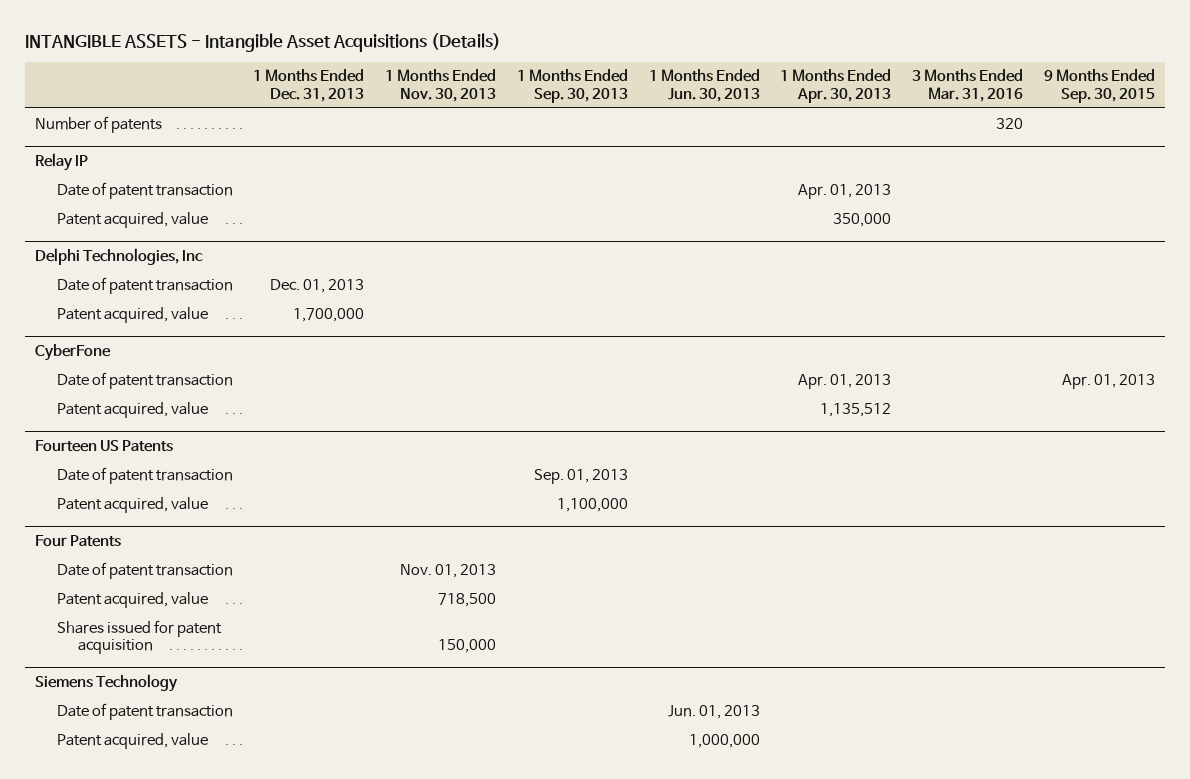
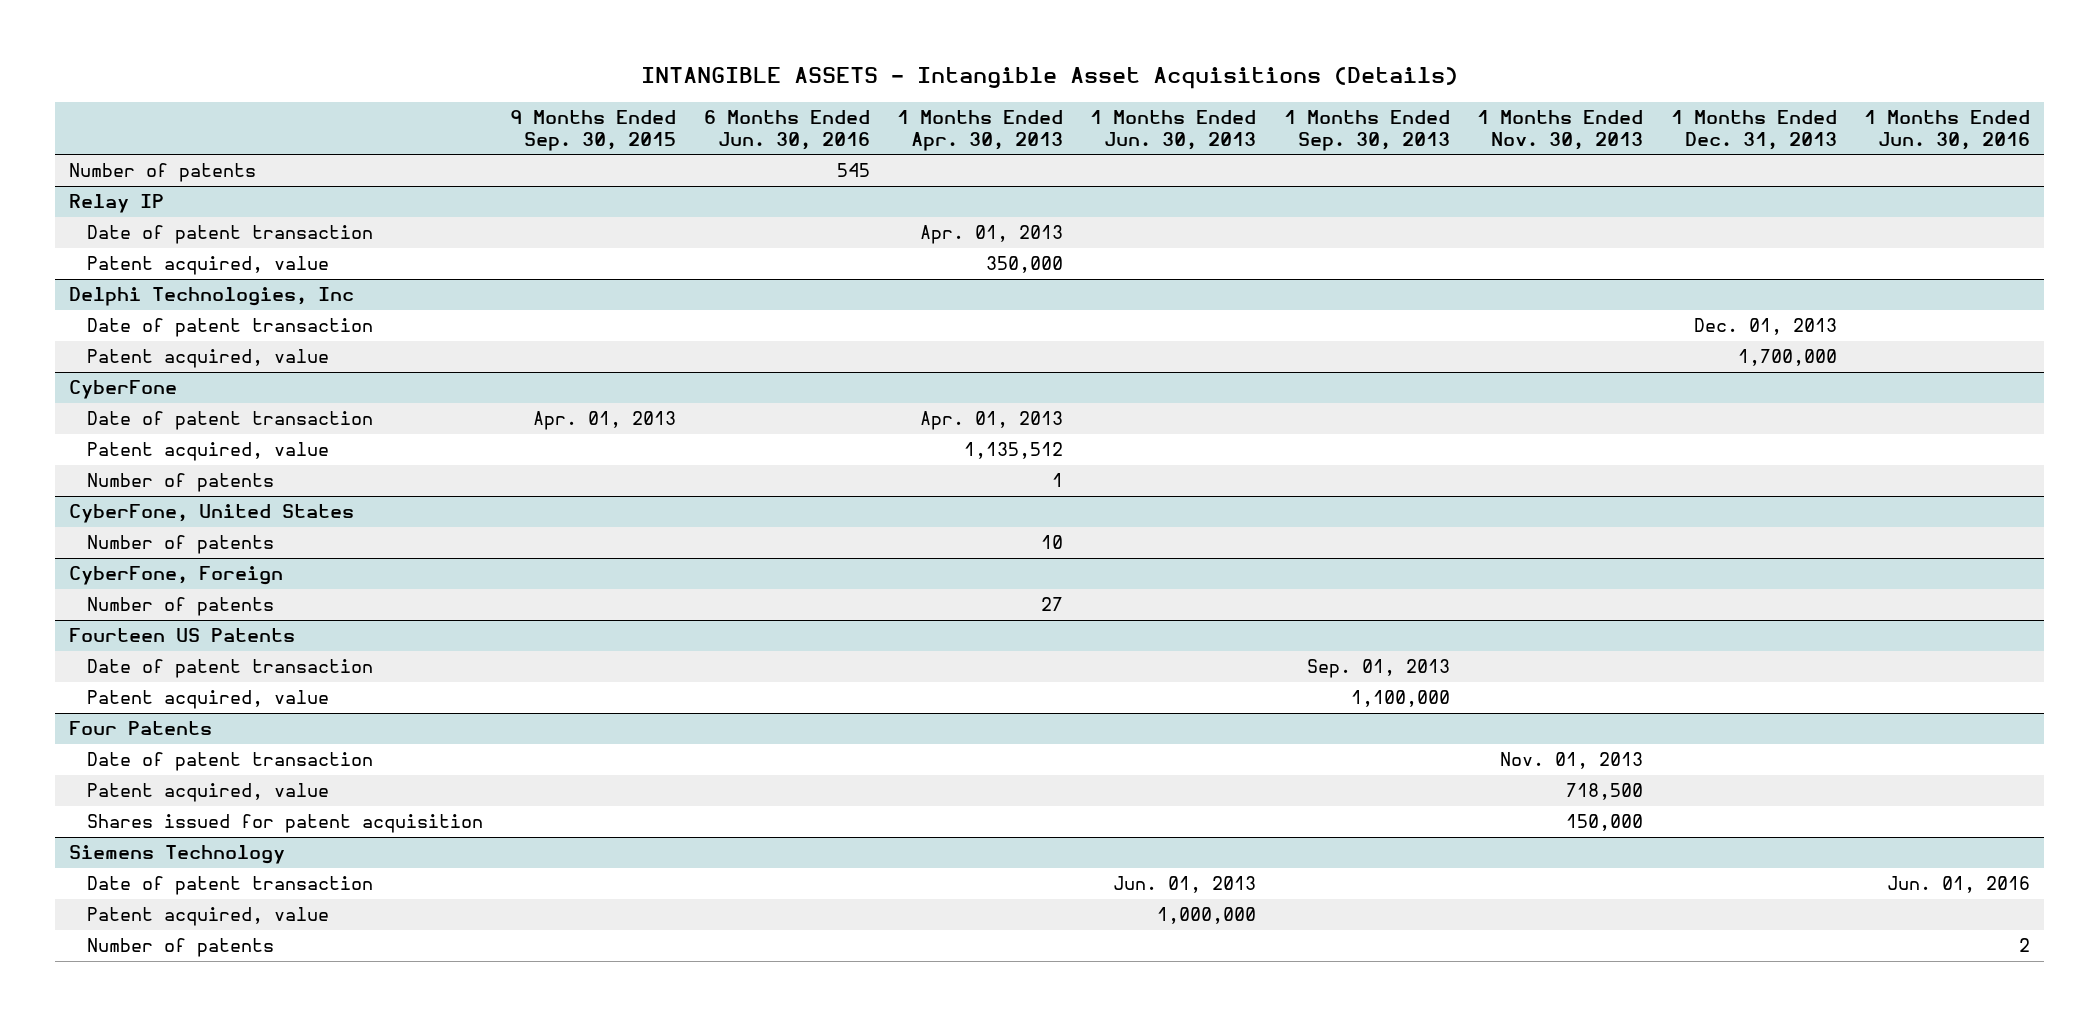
[912,69,1024,102] 3 Months Ended Mar. 31, 2016 -> none
none -> [703,109,870,150] 6 Months Ended Jun. 30, 2016
none -> [1864,109,2031,150] 1 Months Ended Jun. 30, 2016
none -> [86,473,274,493] Number of patents
none -> [68,504,354,524] CyberFone, United States
none -> [86,535,274,555] Number of patents
none -> [68,566,283,586] CyberFone, Foreign
none -> [86,597,274,617] Number of patents
none -> [86,938,274,958] Number of patents

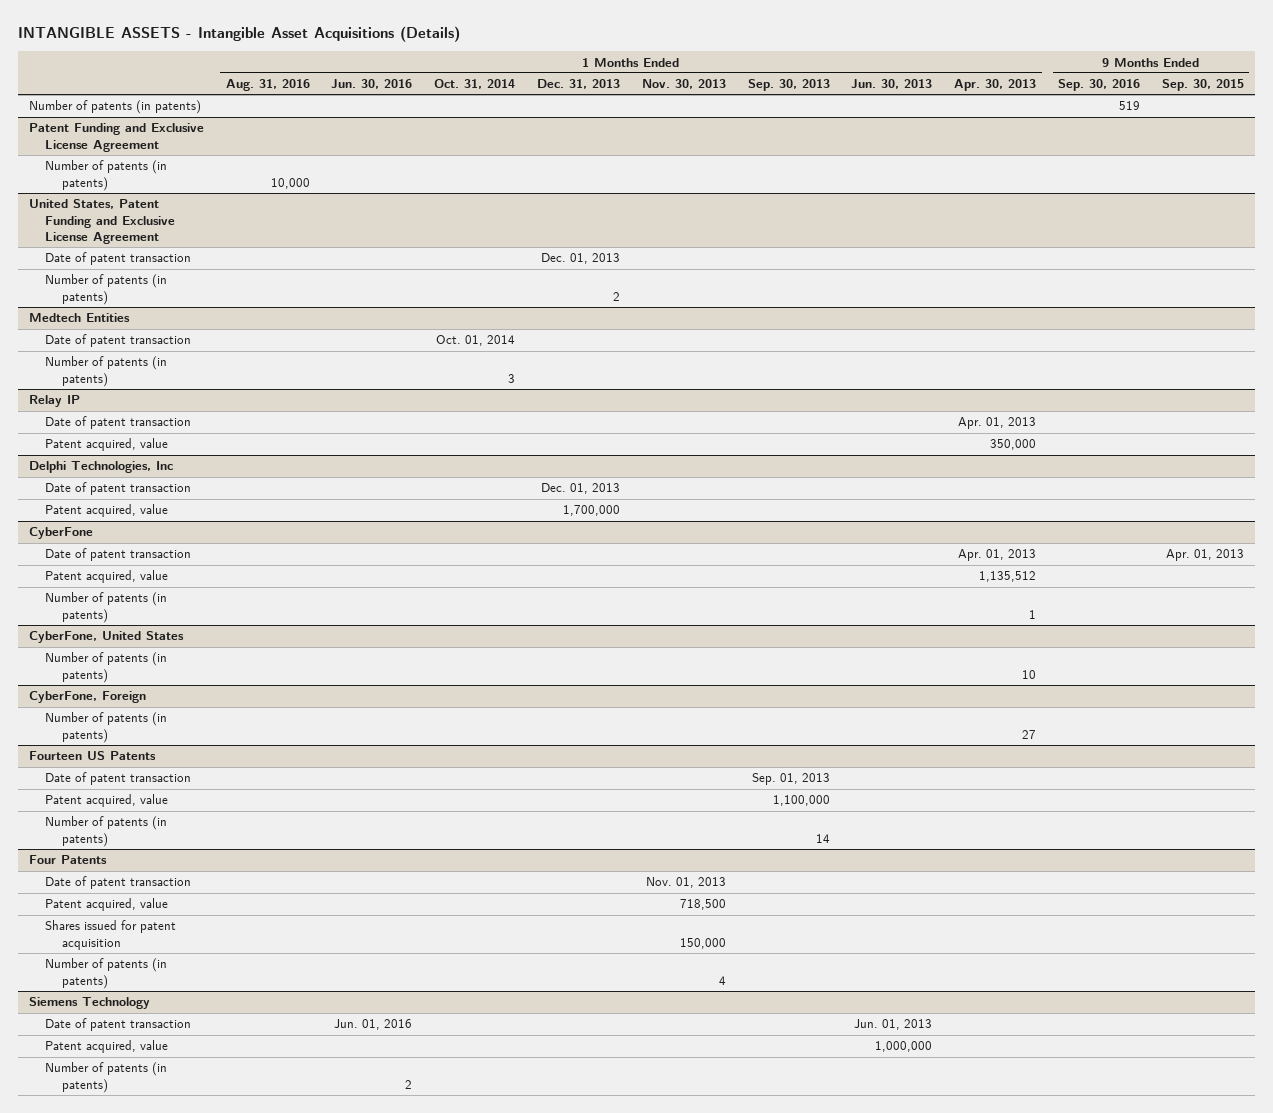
[703,109,870,150] 6 Months Ended Jun. 30, 2016 -> none
none -> [225,79,310,92] Aug. 31, 2016
none -> [434,79,516,90] Oct. 31, 2014
none -> [1058,79,1141,92] Sep. 30, 2016
[68,163,256,183] Number of patents -> [28,100,201,115] Number of patents (in patents)
none -> [28,123,204,152] Patent Funding and Exclusive License Agreement
none -> [45,160,168,191] Number of patents (in patents)
none -> [28,199,176,244] United States, Patent Funding and Exclusive License Agreement
none -> [45,252,192,266] Date of patent transaction
none -> [45,274,168,305] Number of patents (in patents)
none -> [28,313,130,323] Medtech Entities
none -> [45,334,192,348] Date of patent transaction
none -> [45,356,168,387] Number of patents (in patents)
[86,473,274,493] Number of patents -> [45,592,168,623] Number of patents (in patents)
[86,535,274,555] Number of patents -> [45,652,168,683] Number of patents (in patents)
[86,597,274,617] Number of patents -> [45,712,168,743] Number of patents (in patents)
none -> [45,816,168,847] Number of patents (in patents)
none -> [45,958,168,989] Number of patents (in patents)
[86,938,274,958] Number of patents -> [45,1062,168,1093] Number of patents (in patents)

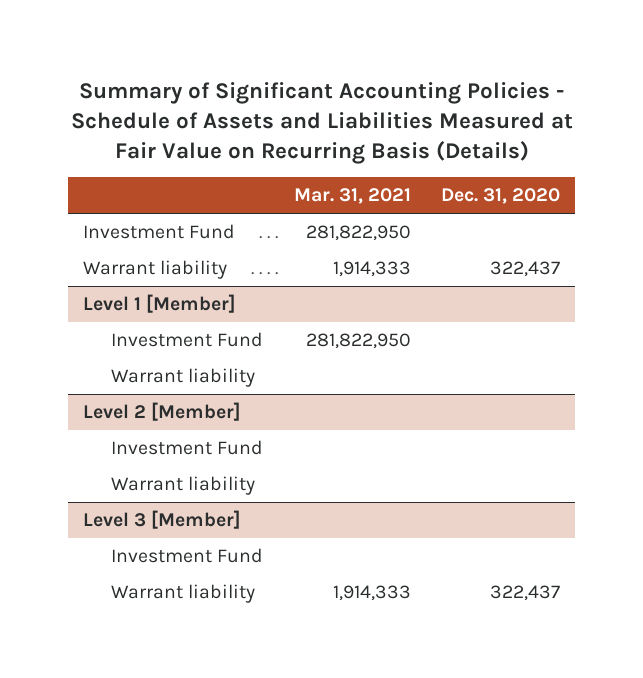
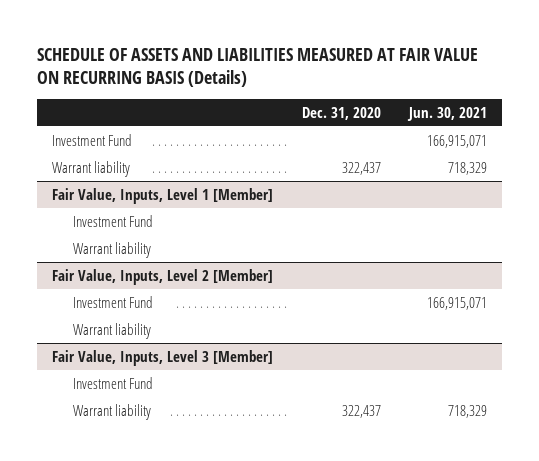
[70,81,573,164] Summary of Significant Accounting Policies - Schedule of Assets and Liabilities Measured at Fair Value on Recurring Basis (Details) -> [37,47,479,88] SCHEDULE OF ASSETS AND LIABILITIES MEASURED AT FAIR VALUE ON RECURRING BASIS (Details)
[293,188,411,205] Mar. 31, 2021 -> none
none -> [407,106,488,121] Jun. 30, 2021
[82,294,236,314] Level 1 [Member] -> [51,187,273,204] Fair Value, Inputs, Level 1 [Member]
[82,402,241,422] Level 2 [Member] -> [51,268,273,285] Fair Value, Inputs, Level 2 [Member]
[82,510,241,530] Level 3 [Member] -> [51,349,273,366] Fair Value, Inputs, Level 3 [Member]

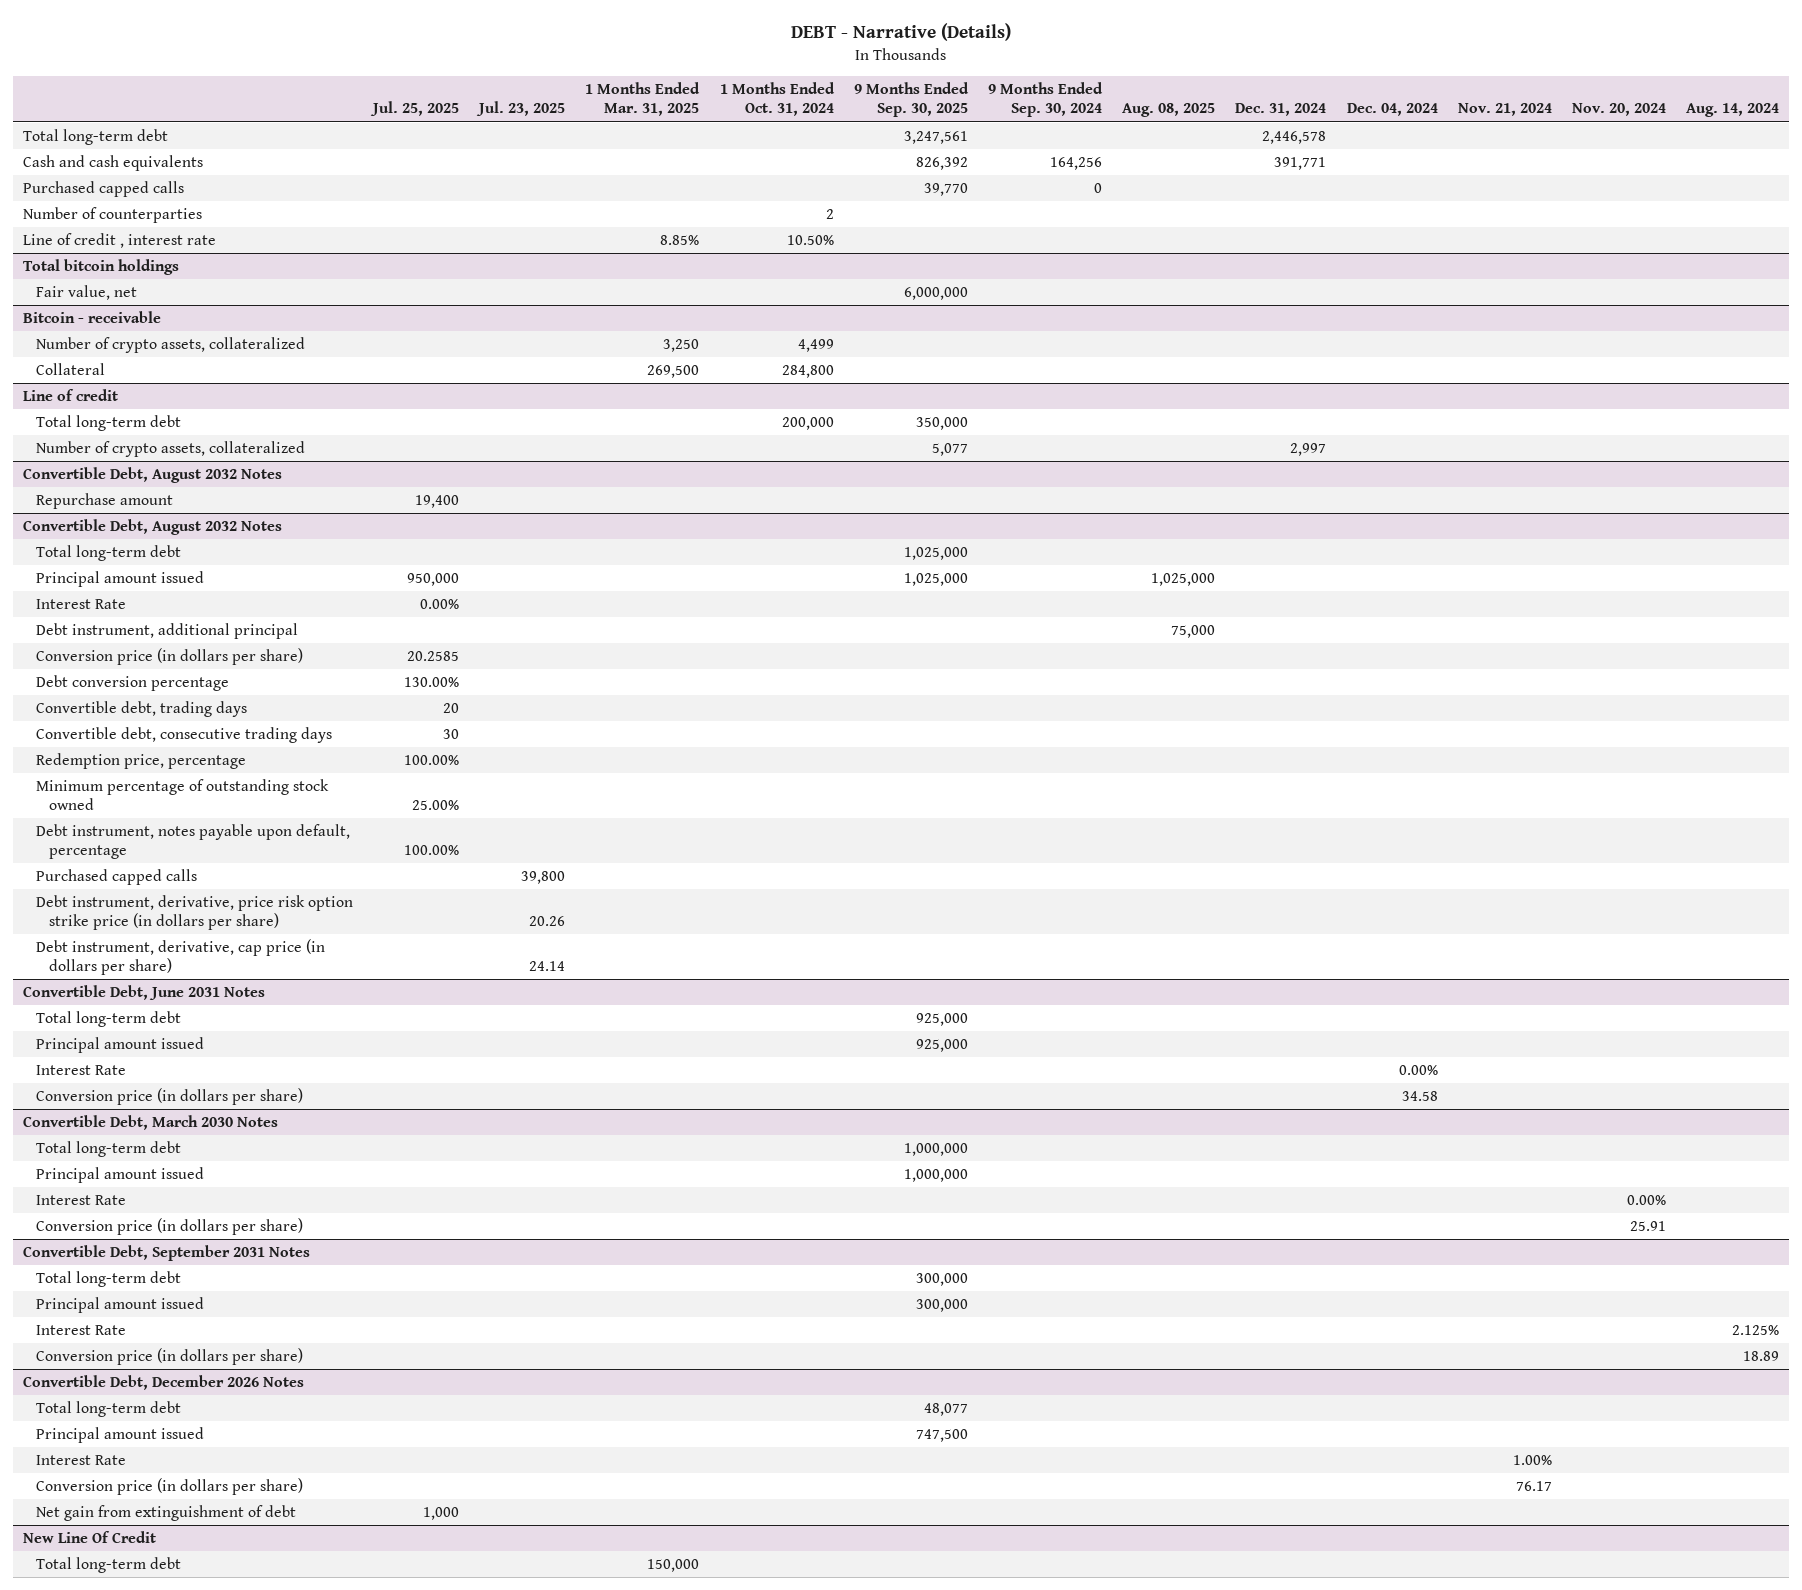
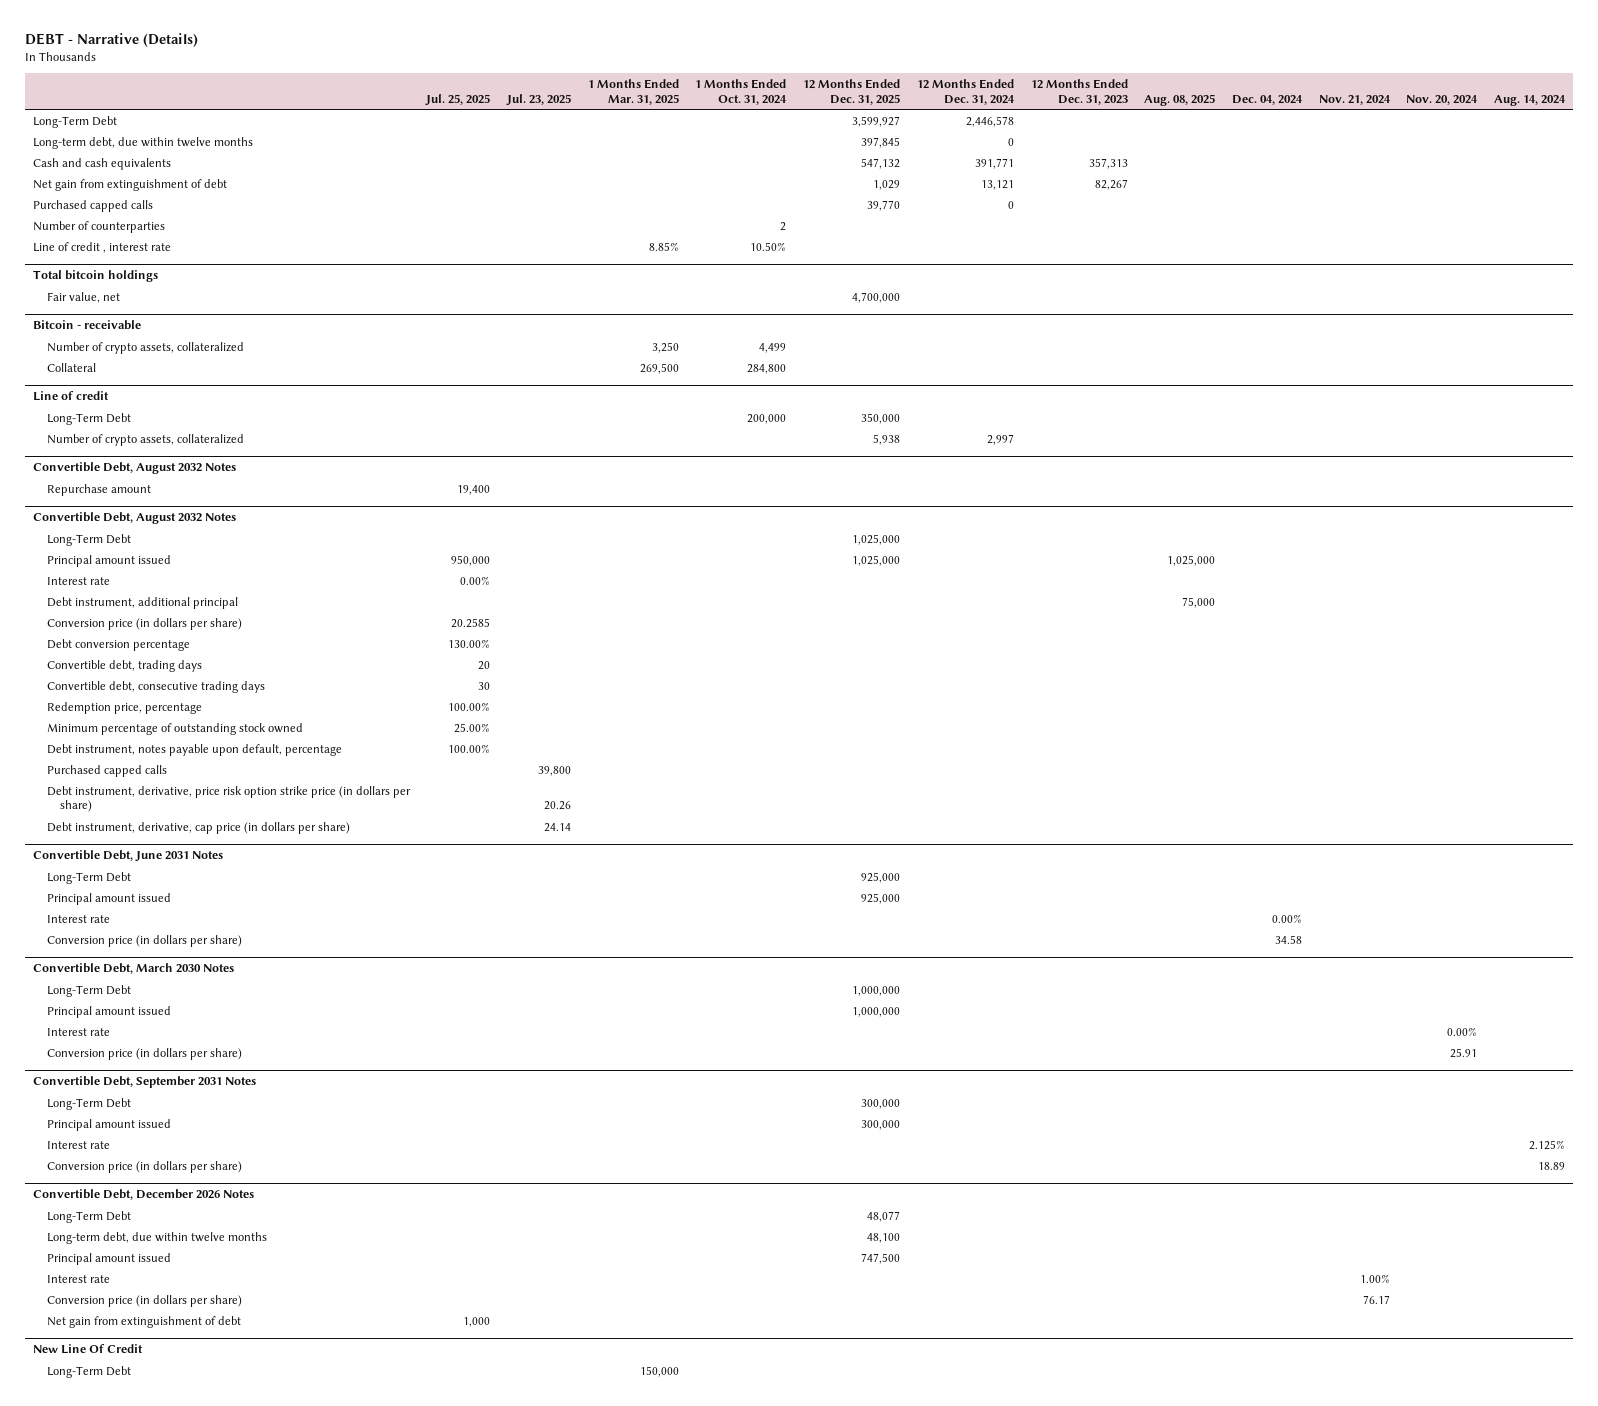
[853,82,969,118] 9 Months Ended Sep. 30, 2025 -> none
[988,82,1104,118] 9 Months Ended Sep. 30, 2024 -> none
[1235,103,1327,117] Dec. 31, 2024 -> none
none -> [803,78,901,105] 12 Months Ended Dec. 31, 2025
none -> [916,78,1015,105] 12 Months Ended Dec. 31, 2024
none -> [1030,78,1128,105] 12 Months Ended Dec. 31, 2023
[23,129,169,146] Total long-term debt -> [33,115,118,128] Long-Term Debt
none -> [33,136,254,149] Long-term debt, due within twelve months
none -> [33,178,228,191] Net gain from extinguishment of debt
[35,415,181,432] Total long-term debt -> [46,412,131,425] Long-Term Debt
[35,545,181,562] Total long-term debt -> [46,533,131,546] Long-Term Debt
[35,599,126,610] Interest Rate -> [46,576,110,585] Interest rate
[35,1011,181,1028] Total long-term debt -> [46,871,131,884] Long-Term Debt
[35,1065,126,1076] Interest Rate -> [46,914,110,923] Interest rate
[35,1141,181,1158] Total long-term debt -> [46,984,131,997] Long-Term Debt
[35,1195,126,1206] Interest Rate -> [46,1027,110,1036] Interest rate
[35,1271,181,1288] Total long-term debt -> [46,1097,131,1110] Long-Term Debt
[35,1325,126,1336] Interest Rate -> [46,1140,110,1149] Interest rate
[35,1401,181,1418] Total long-term debt -> [46,1210,131,1223] Long-Term Debt
none -> [46,1231,267,1244] Long-term debt, due within twelve months
[35,1455,126,1466] Interest Rate -> [46,1274,110,1283] Interest rate
[35,1557,181,1574] Total long-term debt -> [46,1365,131,1378] Long-Term Debt

